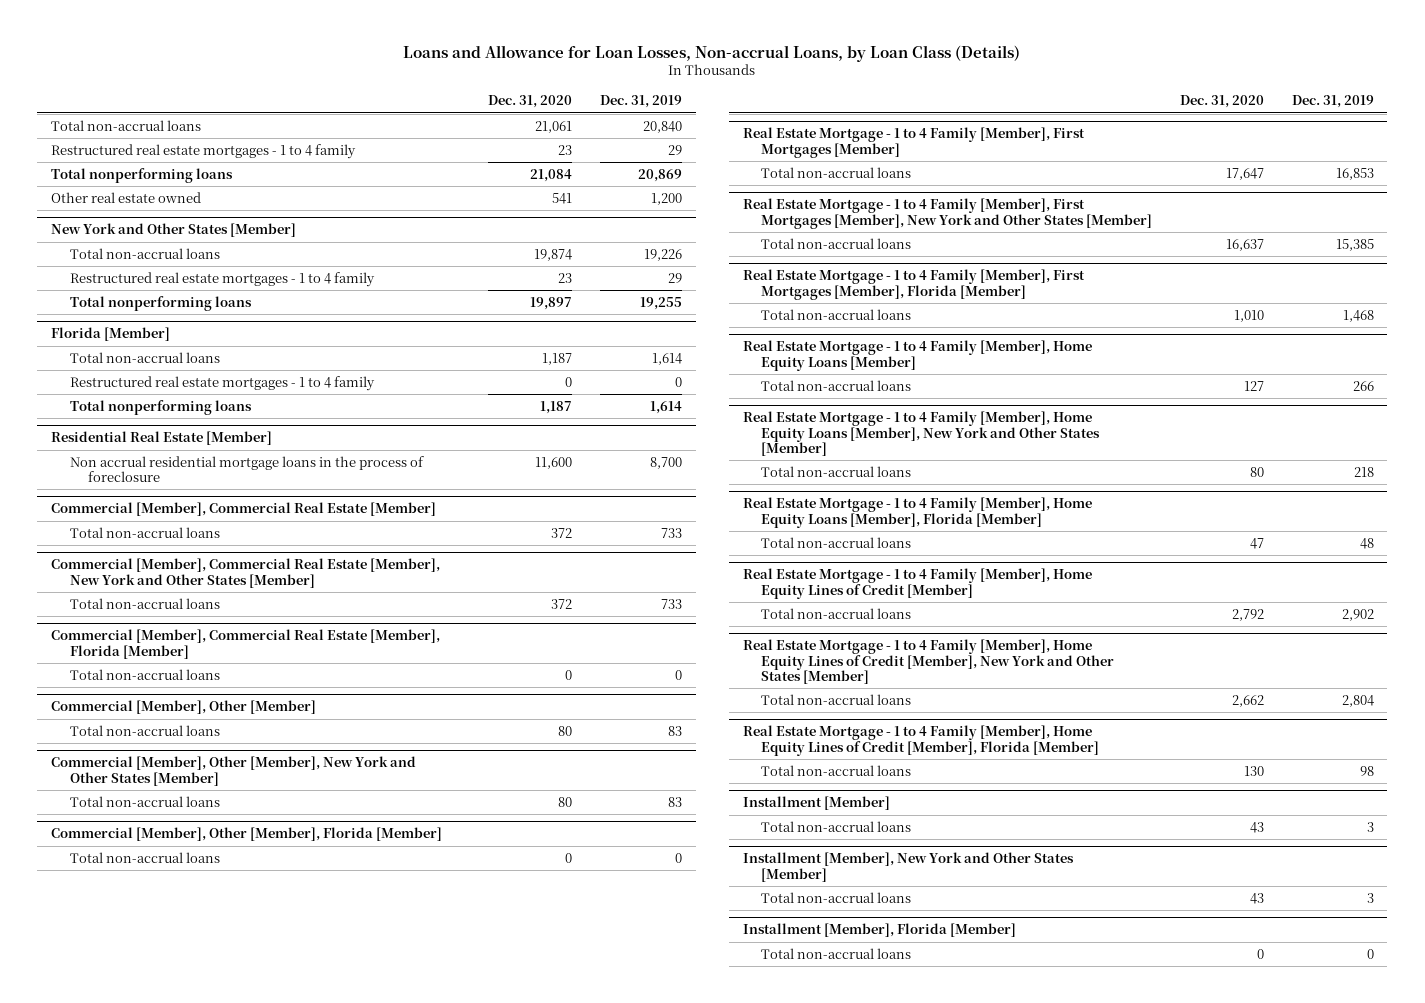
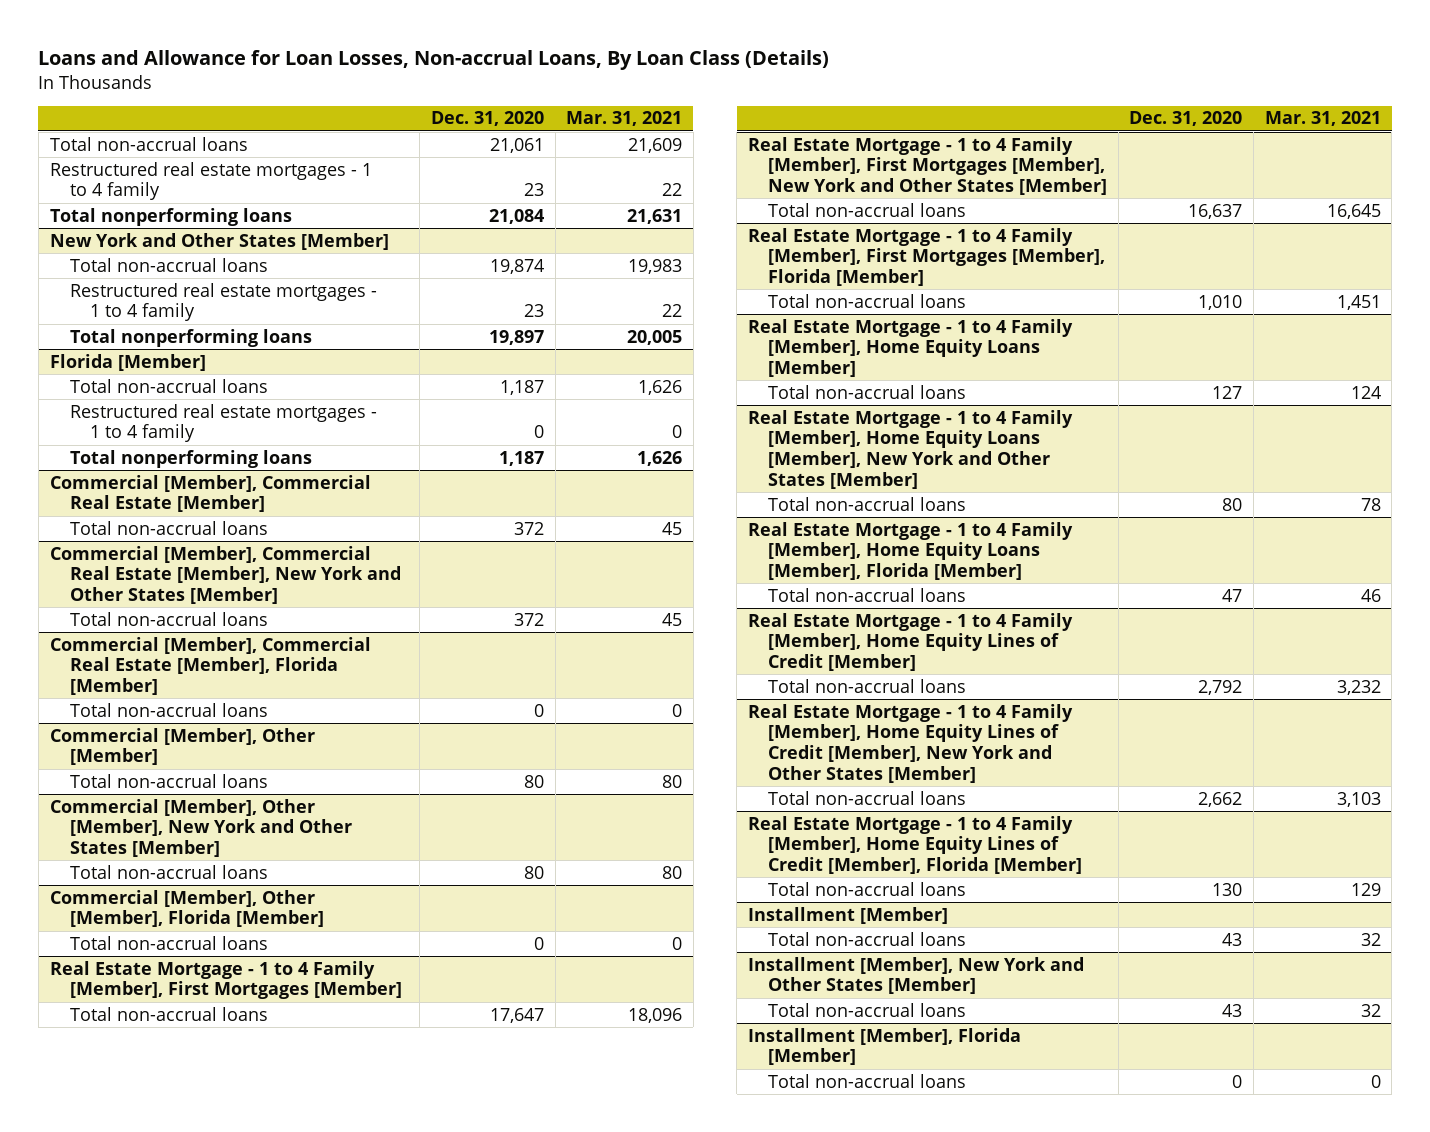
[403,44,1021,62] Loans and Allowance for Loan Losses, Non-accrual Loans, by Loan Class (Details) -> [38,50,830,71] Loans and Allowance for Loan Losses, Non-accrual Loans, By Loan Class (Details)
[600,95,683,109] Dec. 31, 2019 -> none
none -> [566,111,683,127] Mar. 31, 2021
[51,191,202,203] Other real estate owned -> none
[51,431,273,446] Residential Real Estate [Member] -> none
[69,455,424,482] Non accrual residential mortgage loans in the process of foreclosure -> none

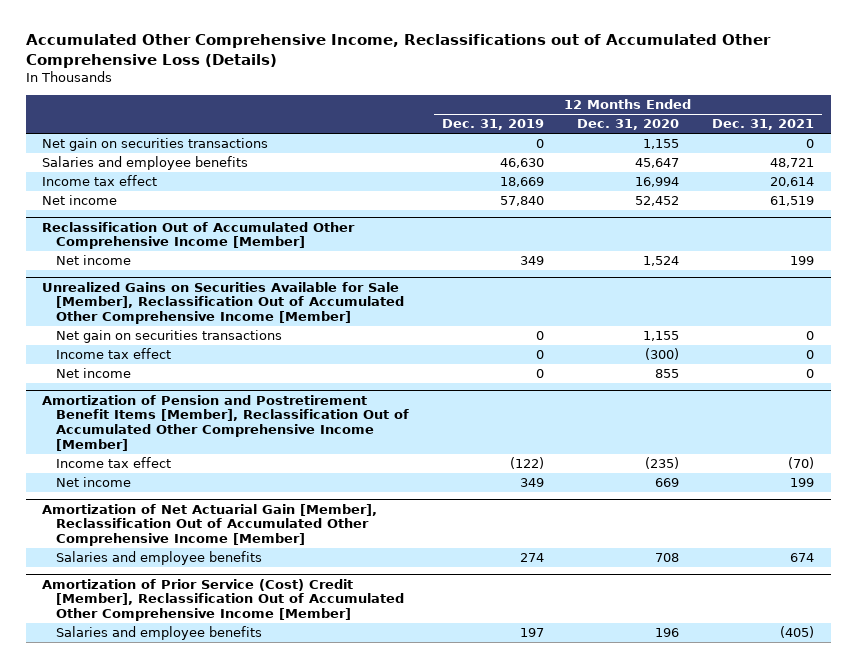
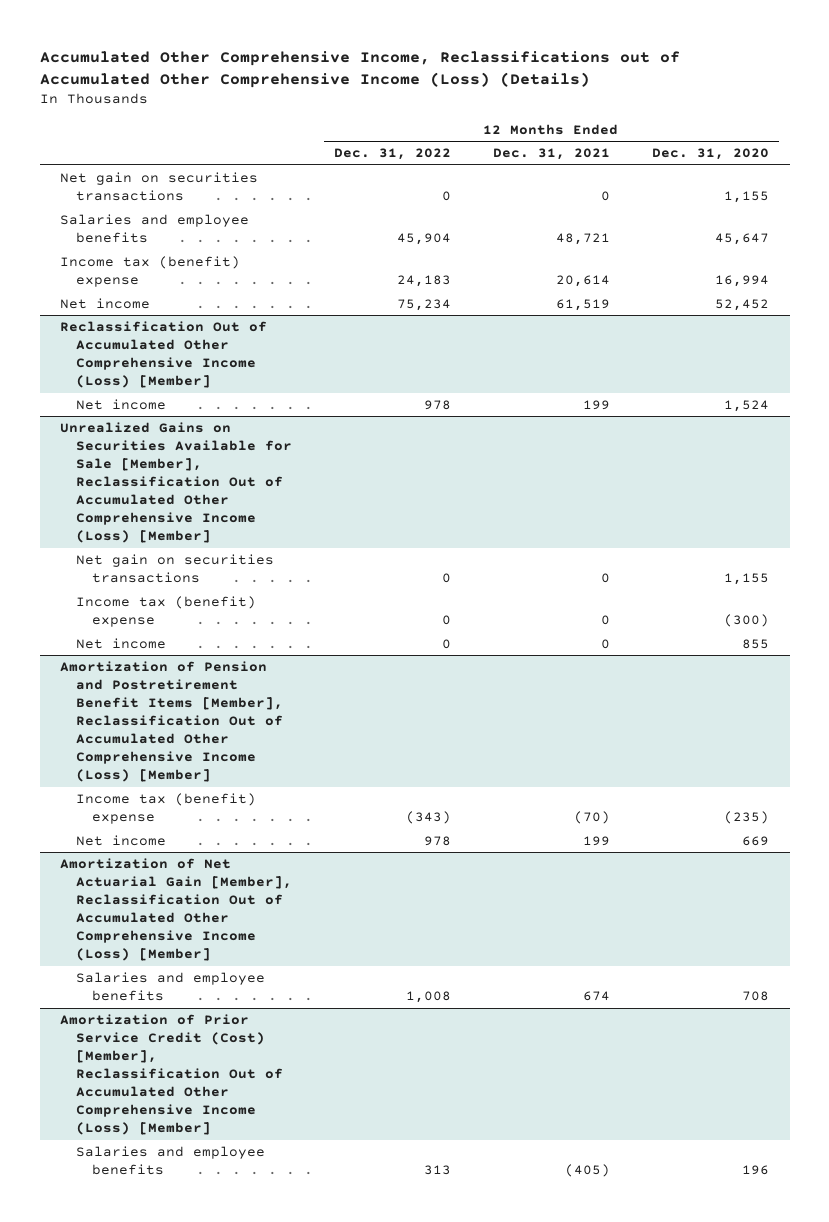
[25,34,771,69] Accumulated Other Comprehensive Income, Reclassifications out of Accumulated Other Comprehensive Loss (Details) -> [39,50,680,89] Accumulated Other Comprehensive Income, Reclassifications out of Accumulated Other Comprehensive Income (Loss) (Details)
[441,119,544,131] Dec. 31, 2019 -> none
none -> [334,148,452,161] Dec. 31, 2022
[42,175,158,187] Income tax effect -> [60,255,241,288] Income tax (benefit) expense
[42,221,356,250] Reclassification Out of Accumulated Other Comprehensive Income [Member] -> [60,320,268,389] Reclassification Out of Accumulated Other Comprehensive Income (Loss) [Member]
[42,281,404,325] Unrealized Gains on Securities Available for Sale [Member], Reclassification Out of Accumulated Other Comprehensive Income [Member] -> [60,421,293,544] Unrealized Gains on Securities Available for Sale [Member], Reclassification Out of Accumulated Other Comprehensive Income (Loss) [Member]
[55,348,171,360] Income tax effect -> [76,595,257,628] Income tax (benefit) expense
[42,394,409,452] Amortization of Pension and Postretirement Benefit Items [Member], Reclassification Out of Accumulated Other Comprehensive Income [Member] -> [60,660,284,783] Amortization of Pension and Postretirement Benefit Items [Member], Reclassification Out of Accumulated Other Comprehensive Income (Loss) [Member]
[55,457,171,469] Income tax effect -> [76,792,257,825] Income tax (benefit) expense
[42,503,378,547] Amortization of Net Actuarial Gain [Member], Reclassification Out of Accumulated Other Comprehensive Income [Member] -> [60,857,293,962] Amortization of Net Actuarial Gain [Member], Reclassification Out of Accumulated Other Comprehensive Income (Loss) [Member]
[42,578,404,622] Amortization of Prior Service (Cost) Credit [Member], Reclassification Out of Accumulated Other Comprehensive Income [Member] -> [60,1013,284,1136] Amortization of Prior Service Credit (Cost) [Member], Reclassification Out of Accumulated Other Comprehensive Income (Loss) [Member]

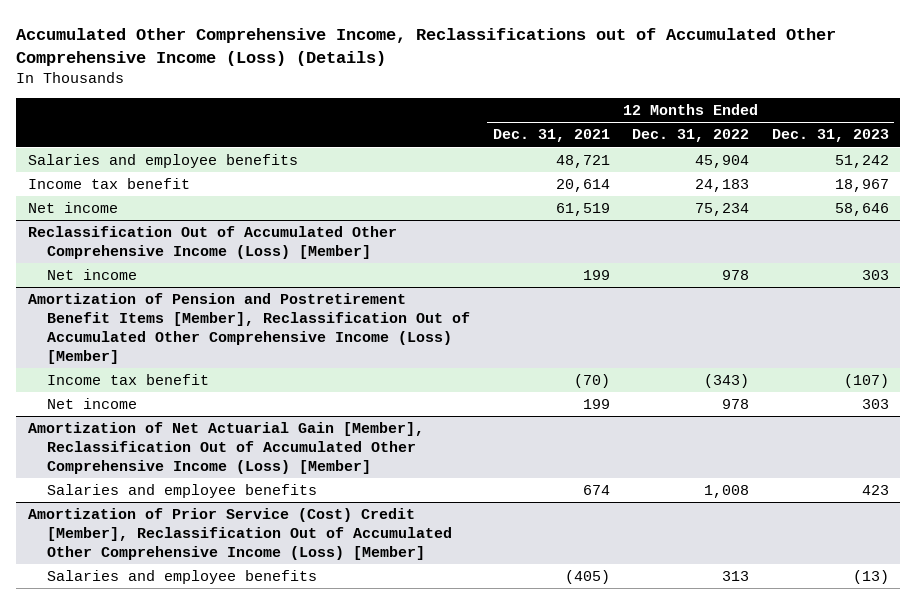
[651,148,769,161] Dec. 31, 2020 -> none
none -> [771,129,889,143] Dec. 31, 2023
[60,171,259,202] Net gain on securities transactions -> none
[60,255,241,288] Income tax (benefit) expense -> [27,178,190,190] Income tax benefit
[60,421,293,544] Unrealized Gains on Securities Available for Sale [Member], Reclassification Out of Accumulated Other Comprehensive Income (Loss) [Member] -> none
[76,553,275,584] Net gain on securities transactions -> none
[76,595,257,628] Income tax (benefit) expense -> none
[76,637,167,649] Net income -> none
[76,792,257,825] Income tax (benefit) expense -> [47,374,210,386] Income tax benefit
[60,1013,284,1136] Amortization of Prior Service Credit (Cost) [Member], Reclassification Out of Accumulated Other Comprehensive Income (Loss) [Member] -> [27,508,453,560] Amortization of Prior Service (Cost) Credit [Member], Reclassification Out of Accumulated Other Comprehensive Income (Loss) [Member]

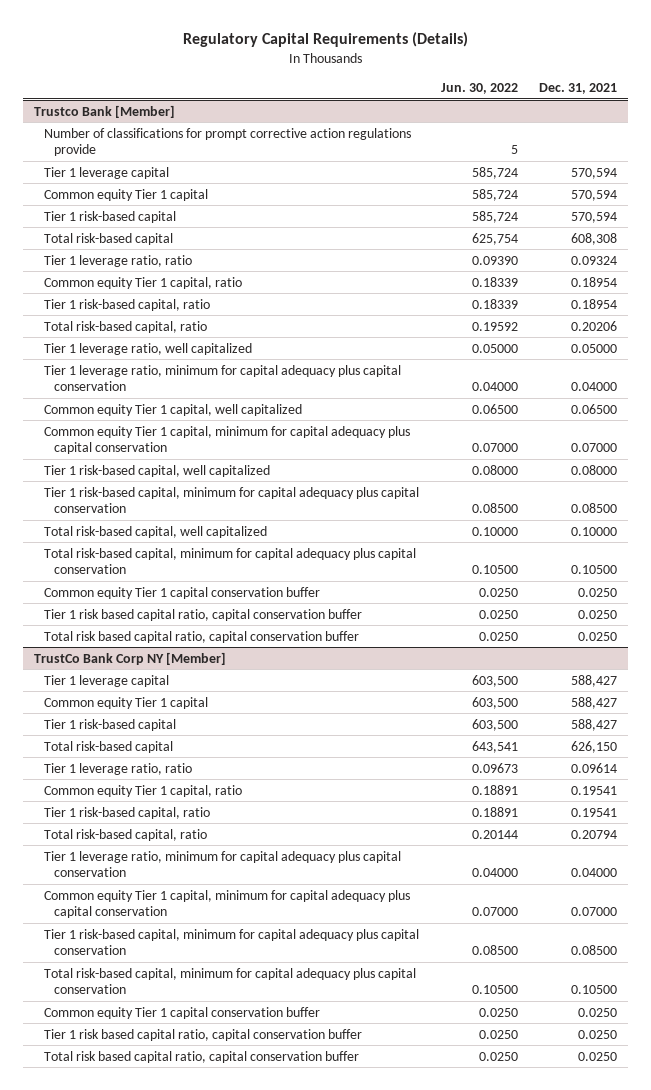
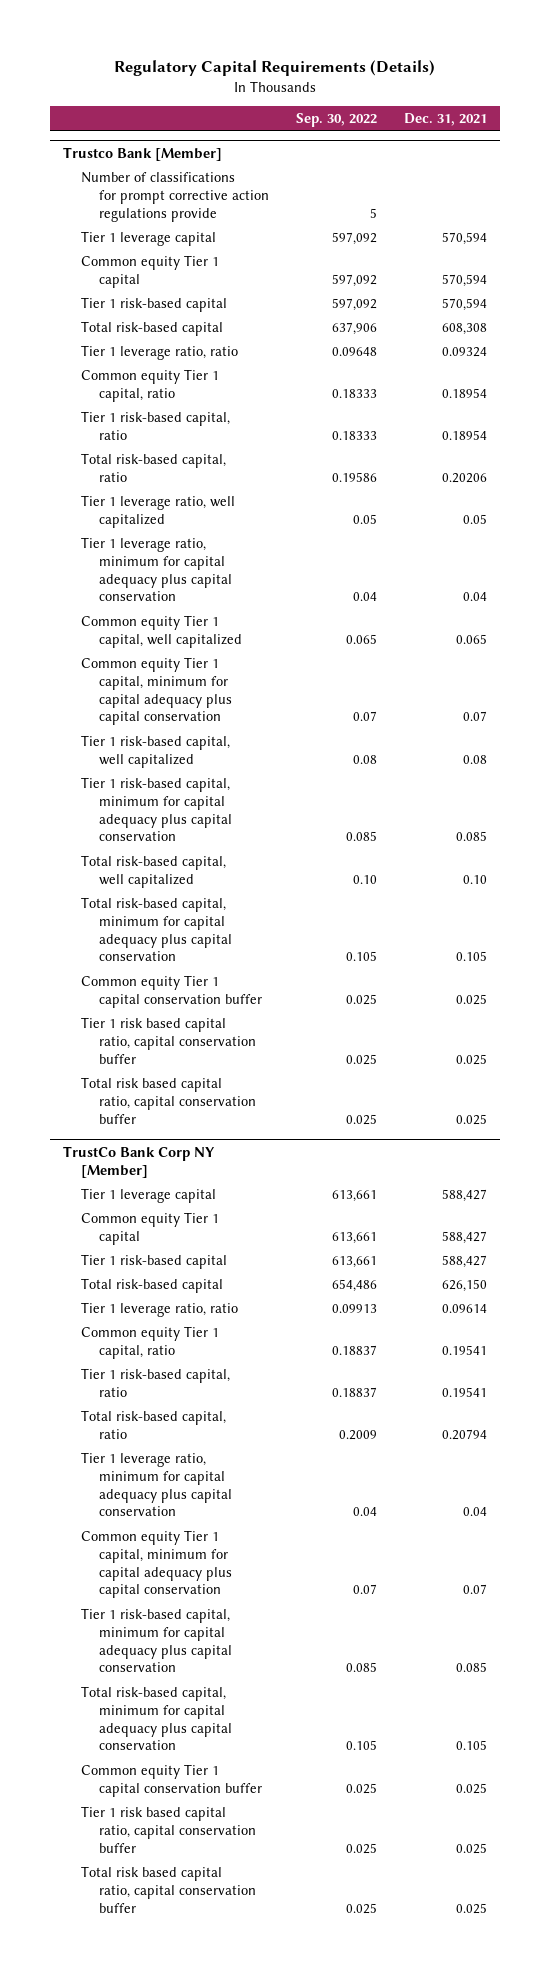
[440,82,518,94] Jun. 30, 2022 -> none
none -> [296,113,378,128] Sep. 30, 2022
[571,343,618,353] 0.05000 -> [463,513,488,524] 0.05
[571,382,618,392] 0.04000 -> [463,592,488,602] 0.04
[571,403,618,414] 0.06500 -> [456,633,488,644] 0.065
[571,443,618,453] 0.07000 -> [463,711,488,722] 0.07
[571,464,618,475] 0.08000 -> [463,754,488,764] 0.08
[571,503,618,514] 0.08500 -> [456,831,488,842] 0.085
[571,526,618,536] 0.10000 -> [463,874,488,884] 0.10
[571,565,618,575] 0.10500 -> [456,951,488,962] 0.105
[578,587,618,597] 0.0250 -> [456,993,488,1005] 0.025
[578,609,618,619] 0.0250 -> [456,1053,488,1065] 0.025
[578,631,618,641] 0.0250 -> [456,1113,488,1125] 0.025
[571,868,618,878] 0.04000 -> [463,1507,488,1517] 0.04
[571,907,618,917] 0.07000 -> [463,1584,488,1595] 0.07
[571,945,618,956] 0.08500 -> [456,1662,488,1673] 0.085
[571,985,618,995] 0.10500 -> [456,1740,488,1751] 0.105
[578,1007,618,1017] 0.0250 -> [456,1782,488,1794] 0.025
[578,1029,618,1039] 0.0250 -> [456,1842,488,1854] 0.025
[578,1051,618,1061] 0.0250 -> [456,1902,488,1914] 0.025

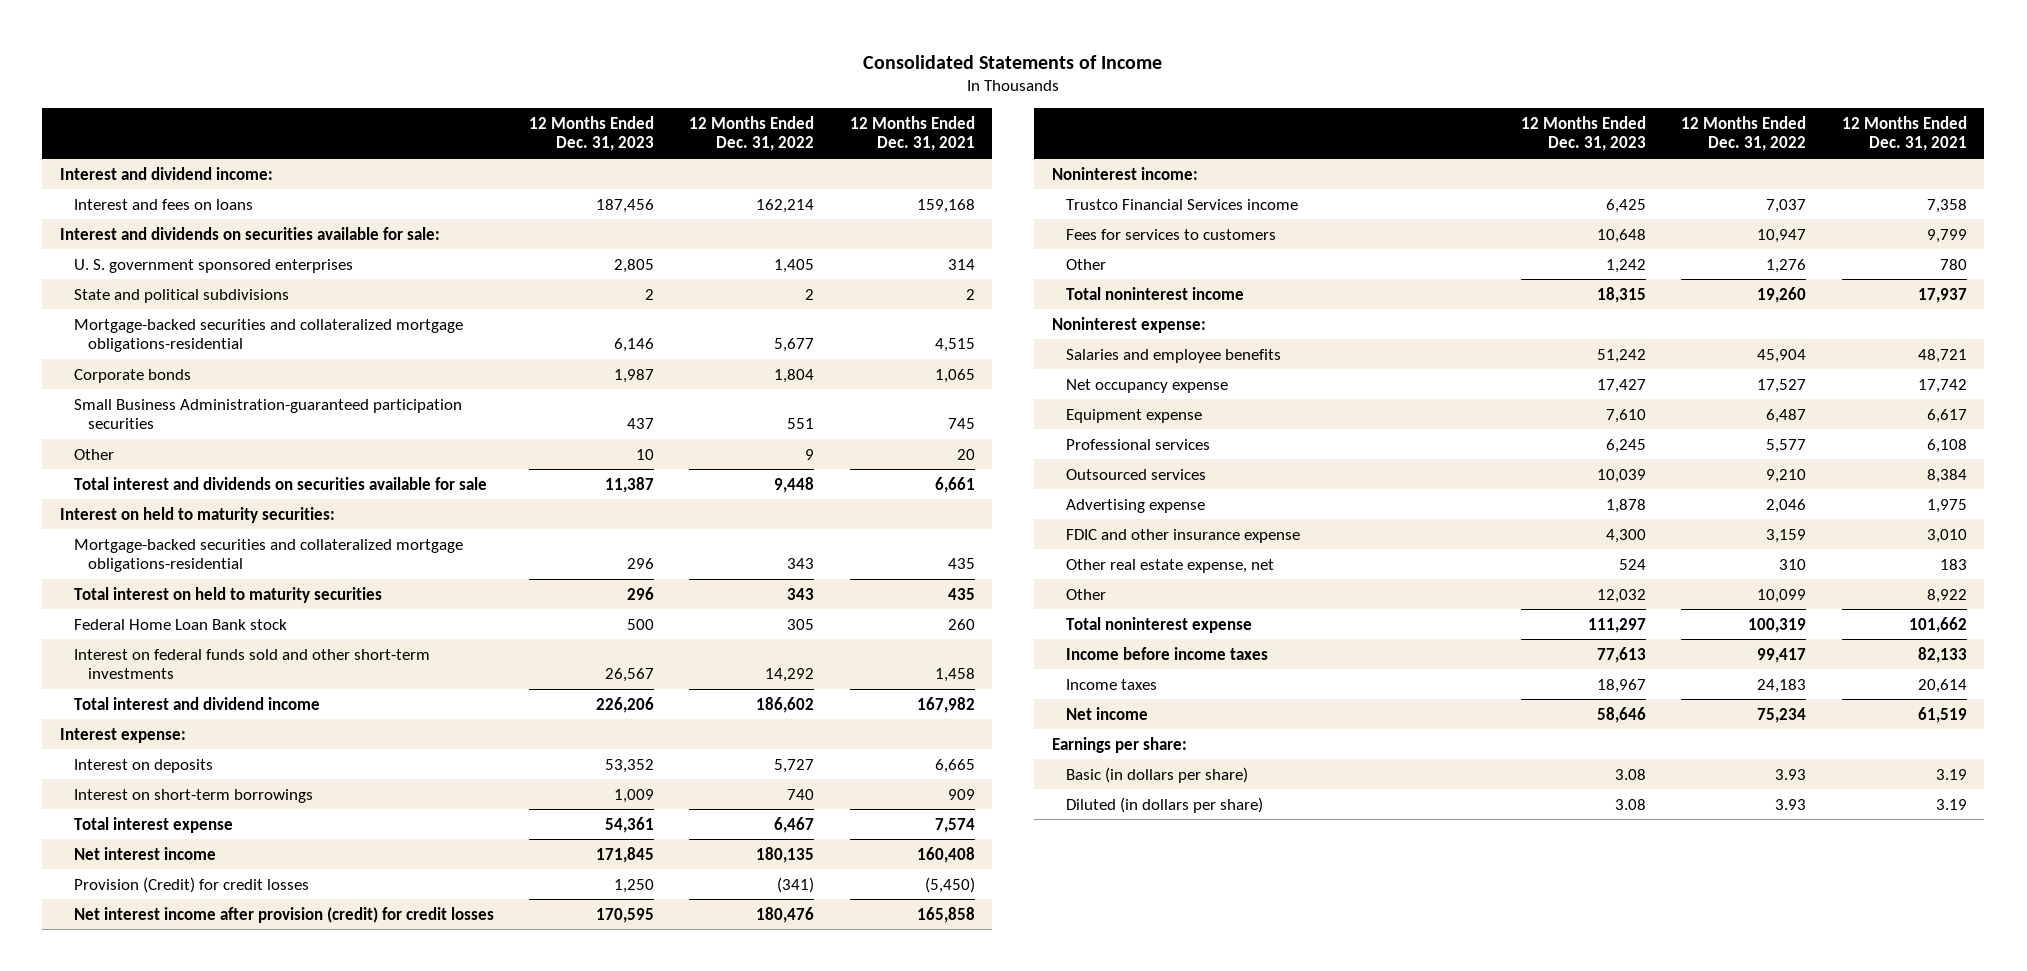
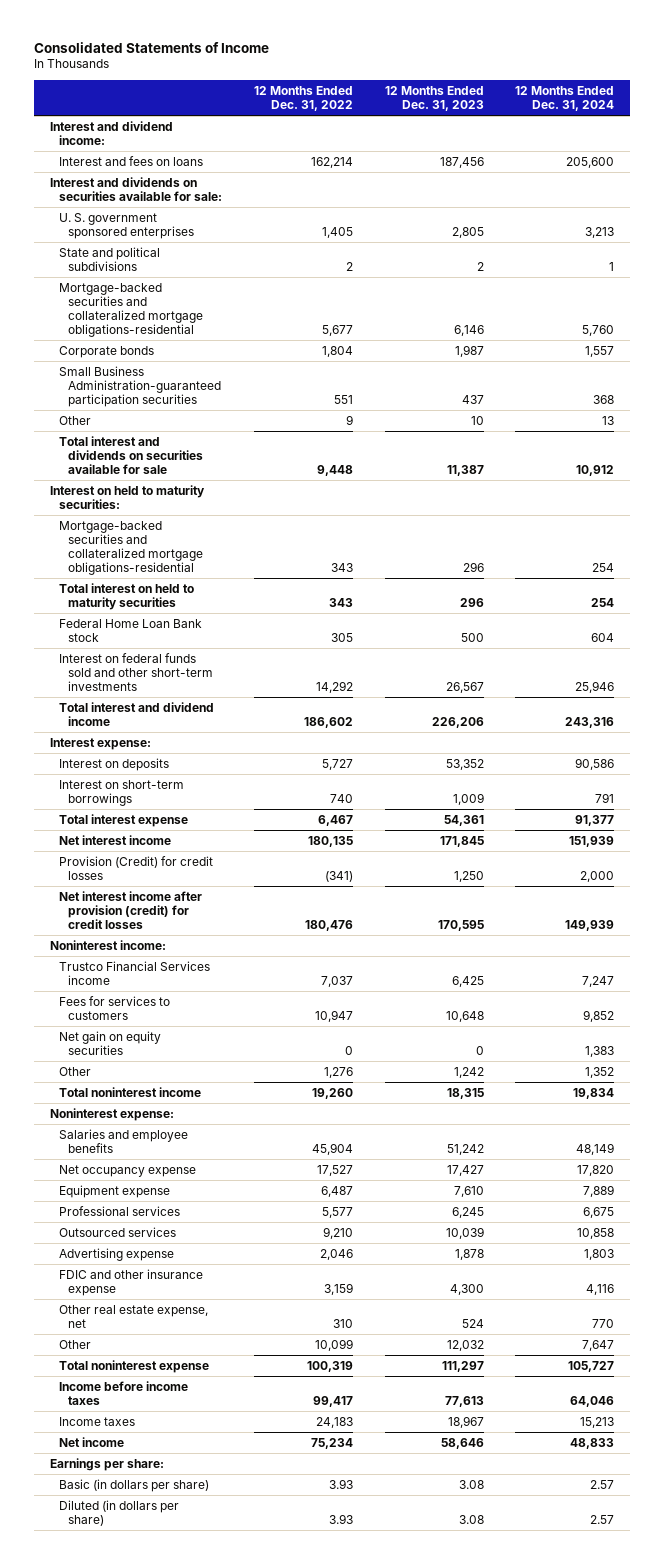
[849,115,975,152] 12 Months Ended Dec. 31, 2021 -> none
none -> [515,86,615,112] 12 Months Ended Dec. 31, 2024
none -> [59,1030,162,1055] Net gain on equity securities

